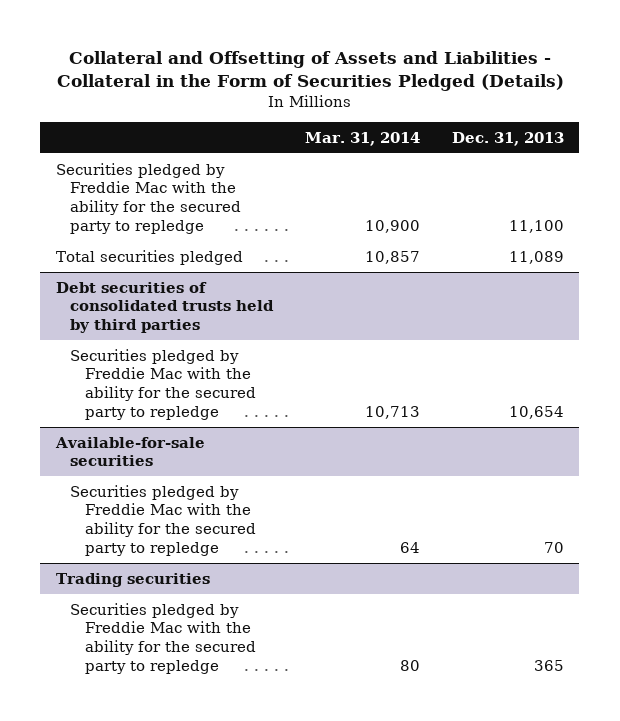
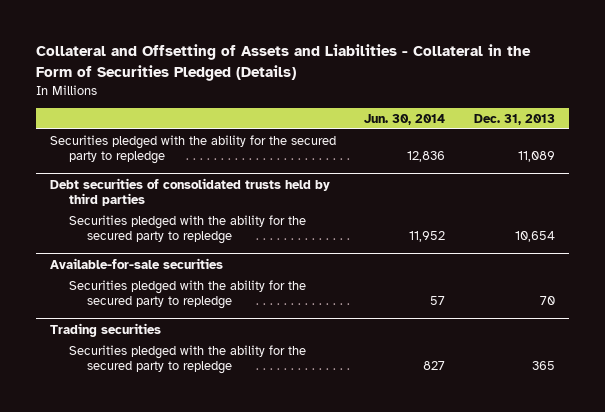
[304,131,420,146] Mar. 31, 2014 -> none
none -> [364,113,446,125] Jun. 30, 2014
[56,249,244,265] Total securities pledged -> none
[56,162,242,234] Securities pledged by Freddie Mac with the ability for the secured party to repledge -> [49,134,336,165] Securities pledged with the ability for the secured party to repledge
[508,219,564,233] 11,100 -> [517,151,555,163] 11,089
[70,348,256,420] Securities pledged by Freddie Mac with the ability for the secured party to repledge -> [68,214,306,245] Securities pledged with the ability for the secured party to repledge
[70,484,256,556] Securities pledged by Freddie Mac with the ability for the secured party to repledge -> [68,279,306,310] Securities pledged with the ability for the secured party to repledge
[70,602,256,674] Securities pledged by Freddie Mac with the ability for the secured party to repledge -> [68,344,306,375] Securities pledged with the ability for the secured party to repledge

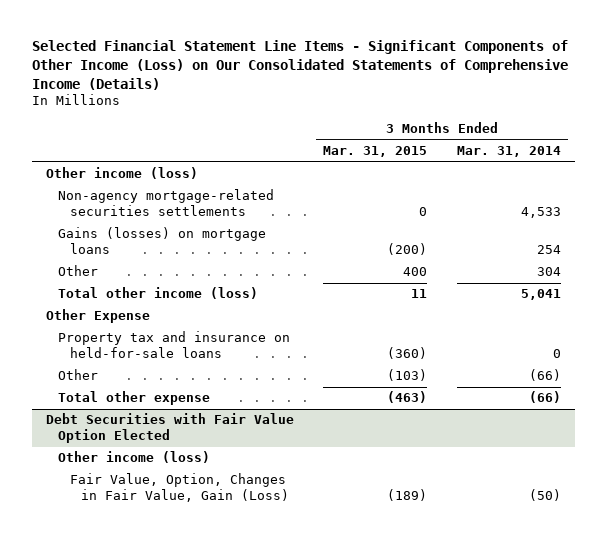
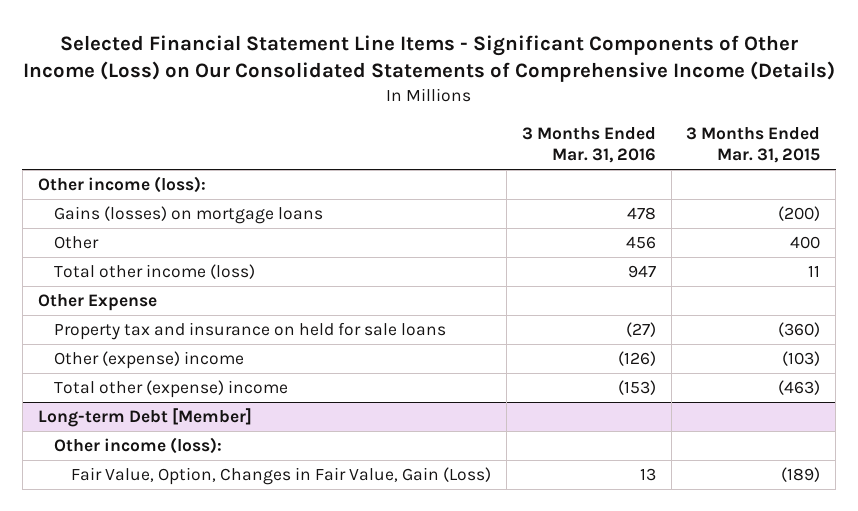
[456,146,561,158] Mar. 31, 2014 -> none
none -> [521,126,656,164] 3 Months Ended Mar. 31, 2016
[57,189,274,217] Non-agency mortgage-related securities settlements -> none
[46,167,199,180] Other income (loss) -> [37,175,206,193] Other income (loss):
[57,331,290,359] Property tax and insurance on held-for-sale loans -> [54,321,447,340] Property tax and insurance on held for sale loans
[57,369,98,381] Other -> [54,350,245,369] Other (expense) income
[57,391,210,406] Total other expense -> [54,379,289,398] Total other (expense) income
[46,413,295,444] Debt Securities with Fair Value Option Elected -> [37,407,252,427] Long-term Debt [Member]
[57,451,210,464] Other income (loss) -> [54,436,223,454] Other income (loss):

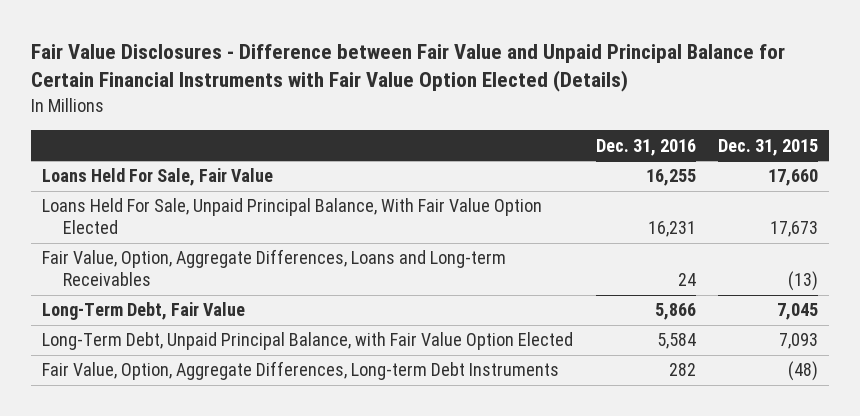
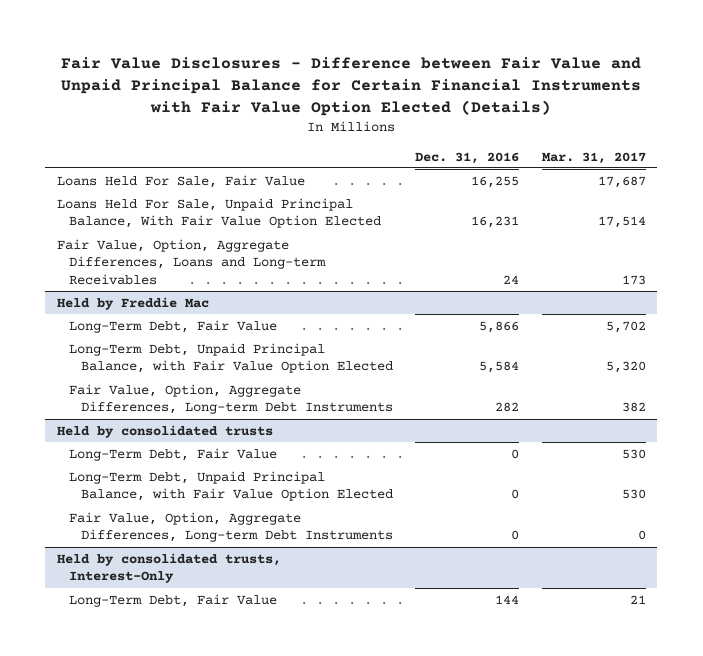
[718,138,819,156] Dec. 31, 2015 -> none
none -> [541,151,646,164] Mar. 31, 2017
none -> [56,296,209,310] Held by Freddie Mac
none -> [56,424,273,438] Held by consolidated trusts
none -> [68,447,277,461] Long-Term Debt, Fair Value
none -> [68,470,393,502] Long-Term Debt, Unpaid Principal Balance, with Fair Value Option Elected
none -> [68,511,393,543] Fair Value, Option, Aggregate Differences, Long-term Debt Instruments
none -> [56,552,281,584] Held by consolidated trusts, Interest-Only
none -> [68,593,277,607] Long-Term Debt, Fair Value

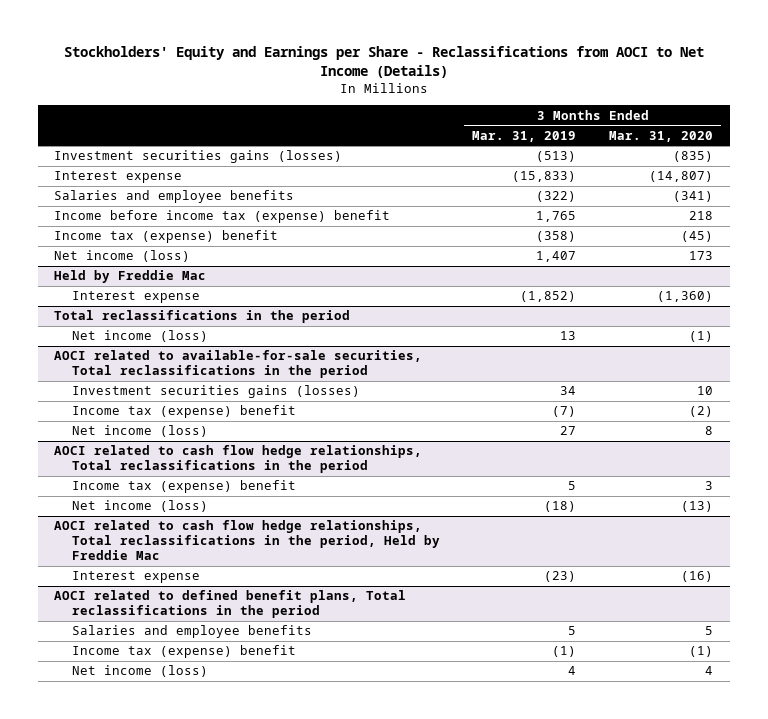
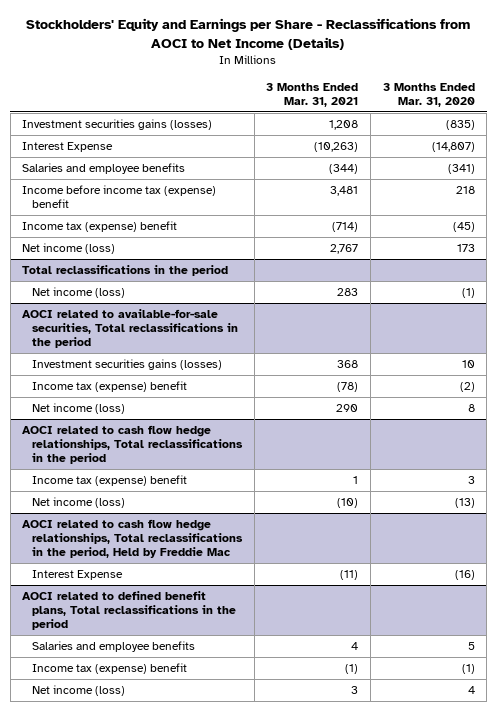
[472,130,577,142] Mar. 31, 2019 -> none
none -> [266,82,359,107] 3 Months Ended Mar. 31, 2021
[54,171,183,184] Interest expense -> [22,141,114,152] Interest Expense
[54,270,207,284] Held by Freddie Mac -> none
[71,291,200,304] Interest expense -> none
[71,571,200,584] Interest expense -> [32,569,124,580] Interest Expense

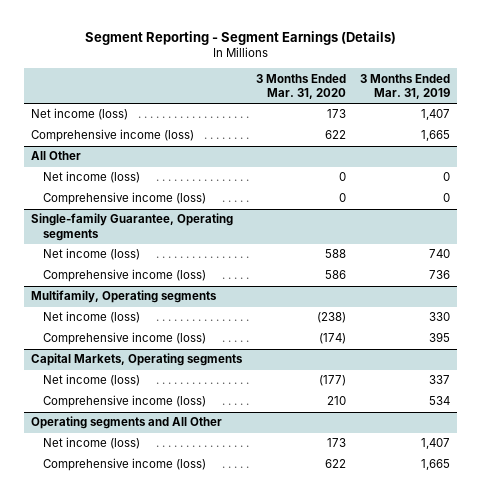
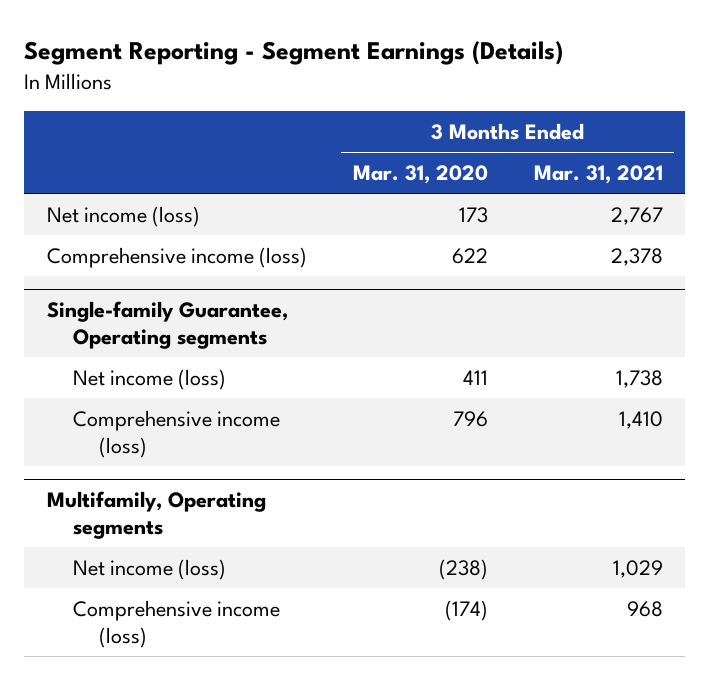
[360,73,451,100] 3 Months Ended Mar. 31, 2019 -> none
none -> [533,165,663,185] Mar. 31, 2021
[31,151,82,161] All Other -> none
[43,171,141,184] Net income (loss) -> none
[43,192,207,206] Comprehensive income (loss) -> none
[325,249,347,259] 588 -> [462,370,488,386] 411
[325,270,347,280] 586 -> [452,411,488,428] 796
[31,353,244,367] Capital Markets, Operating segments -> none
[43,374,141,387] Net income (loss) -> none
[43,395,207,409] Comprehensive income (loss) -> none
[31,416,223,430] Operating segments and All Other -> none
[43,437,141,450] Net income (loss) -> none
[43,458,207,472] Comprehensive income (loss) -> none

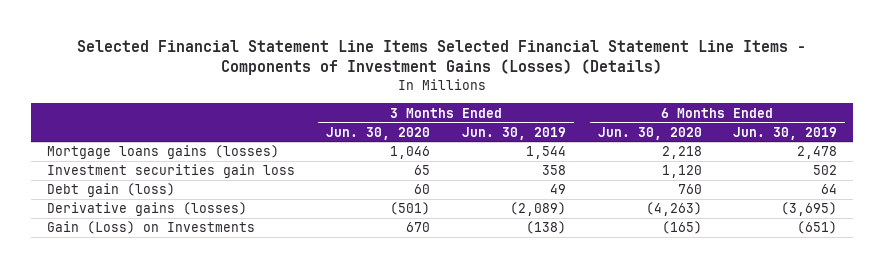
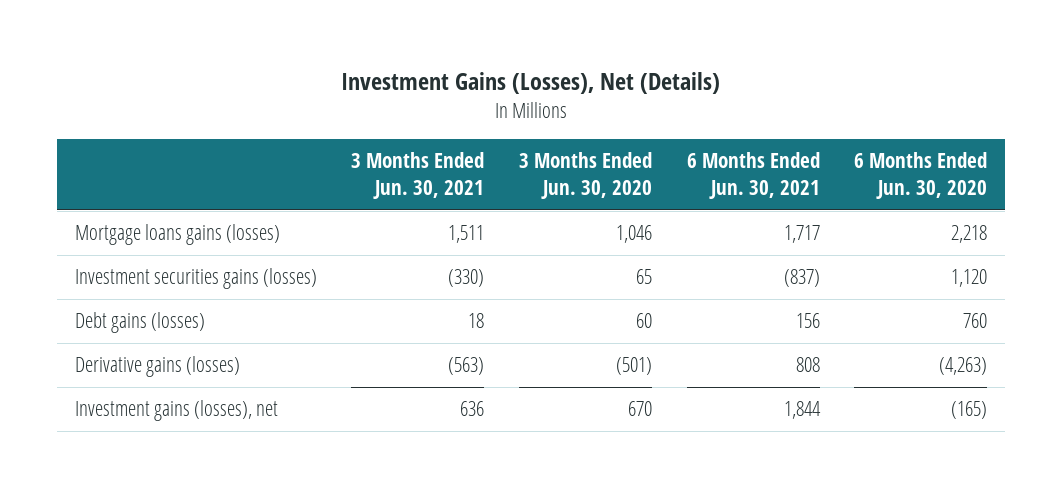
[76,39,806,76] Selected Financial Statement Line Items Selected Financial Statement Line Items - Components of Investment Gains (Losses) (Details) -> [340,71,720,94] Investment Gains (Losses), Net (Details)
[461,126,566,140] Jun. 30, 2019 -> none
[733,126,838,140] Jun. 30, 2019 -> none
none -> [351,152,485,200] 3 Months Ended Jun. 30, 2021
none -> [686,152,820,200] 6 Months Ended Jun. 30, 2021
[46,164,295,179] Investment securities gain loss -> [74,268,317,290] Investment securities gains (losses)
[46,183,175,198] Debt gain (loss) -> [74,312,205,334] Debt gains (losses)
[46,221,255,235] Gain (Loss) on Investments -> [74,400,278,422] Investment gains (losses), net

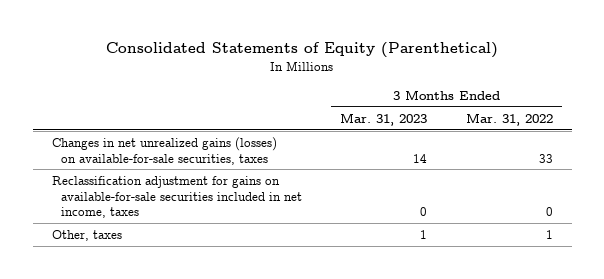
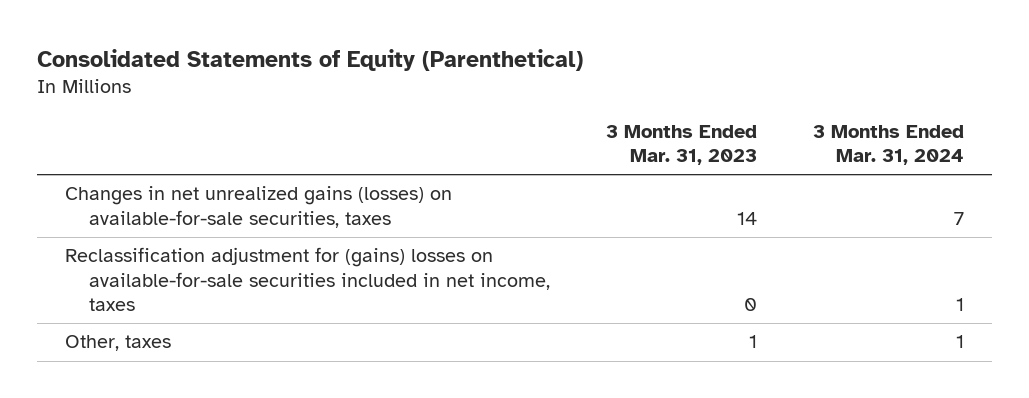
[465,112,553,126] Mar. 31, 2022 -> none
none -> [813,124,965,166] 3 Months Ended Mar. 31, 2024
[51,175,303,219] Reclassification adjustment for gains on available-for-sale securities included in net income, taxes -> [64,247,551,312] Reclassification adjustment for (gains) losses on available-for-sale securities included in net income, taxes

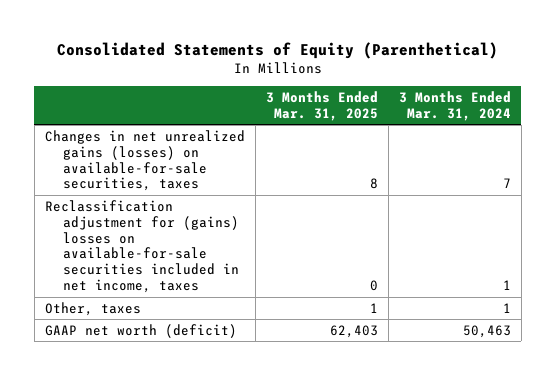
[606,124,758,166] 3 Months Ended Mar. 31, 2023 -> none
none -> [265,90,378,121] 3 Months Ended Mar. 31, 2025
none -> [44,323,237,338] GAAP net worth (deficit)

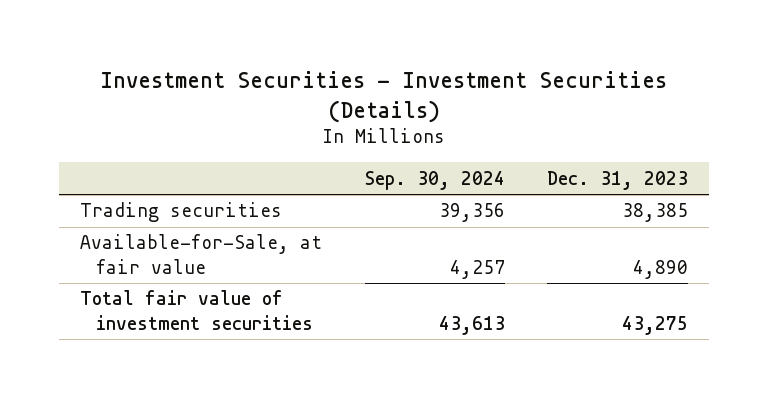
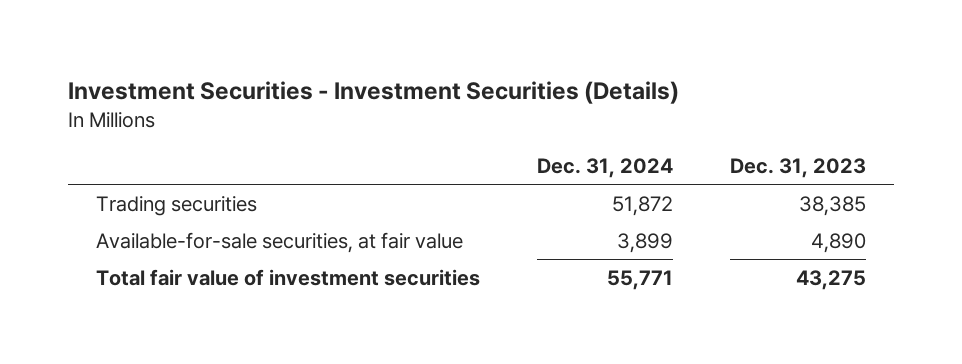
[364,170,505,190] Sep. 30, 2024 -> none
none -> [537,157,674,178] Dec. 31, 2024
[80,234,323,274] Available-for-Sale, at fair value -> [96,231,464,253] Available-for-sale securities, at fair value

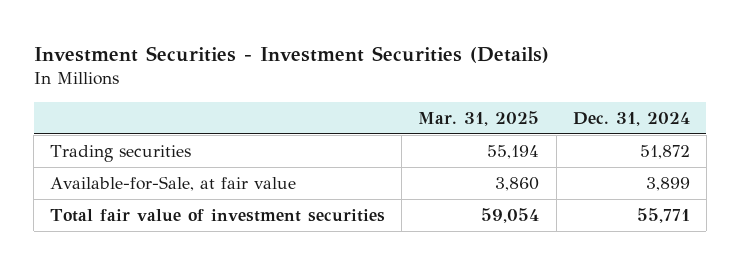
[729,157,866,178] Dec. 31, 2023 -> none
none -> [418,110,540,126] Mar. 31, 2025
[96,231,464,253] Available-for-sale securities, at fair value -> [50,176,297,192] Available-for-Sale, at fair value

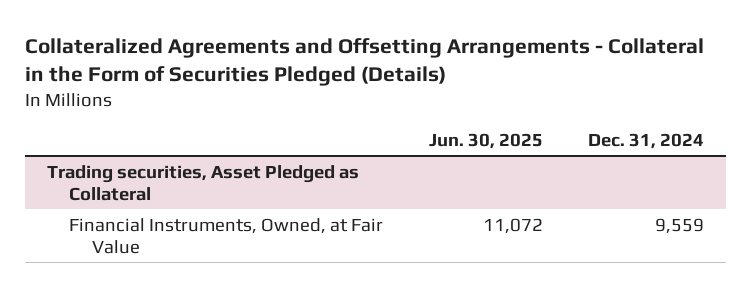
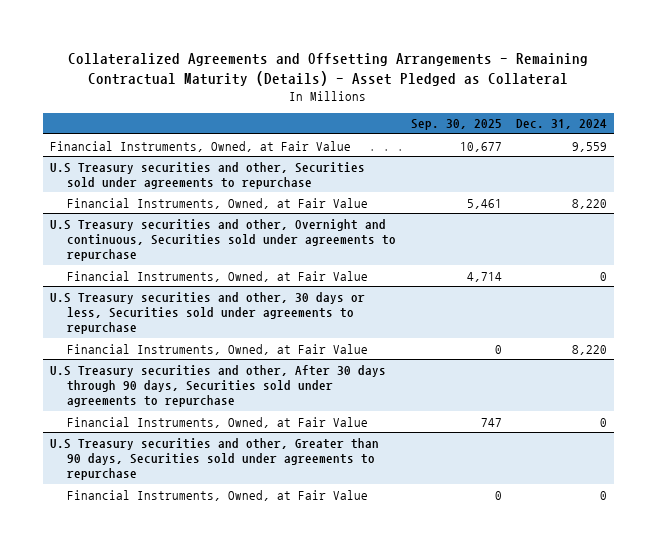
[24,37,704,87] Collateralized Agreements and Offsetting Arrangements - Collateral in the Form of Securities Pledged (Details) -> [68,52,589,86] Collateralized Agreements and Offsetting Arrangements - Remaining Contractual Maturity (Details) - Asset Pledged as Collateral
[428,132,543,149] Jun. 30, 2025 -> none
none -> [410,119,502,131] Sep. 30, 2025
[47,164,360,201] Trading securities, Asset Pledged as Collateral -> none
none -> [49,161,365,189] U.S Treasury securities and other, Securities sold under agreements to repurchase
none -> [67,197,369,209] Financial Instruments, Owned, at Fair Value
none -> [49,218,397,262] U.S Treasury securities and other, Overnight and continuous, Securities sold under agreements to repurchase
none -> [67,270,369,282] Financial Instruments, Owned, at Fair Value
none -> [49,291,365,335] U.S Treasury securities and other, 30 days or less, Securities sold under agreements to repurchase
none -> [67,343,369,355] Financial Instruments, Owned, at Fair Value
none -> [49,364,386,408] U.S Treasury securities and other, After 30 days through 90 days, Securities sold under agreements to repurchase
none -> [67,416,369,428] Financial Instruments, Owned, at Fair Value
none -> [49,437,379,481] U.S Treasury securities and other, Greater than 90 days, Securities sold under agreements to repurchase
none -> [67,489,369,501] Financial Instruments, Owned, at Fair Value

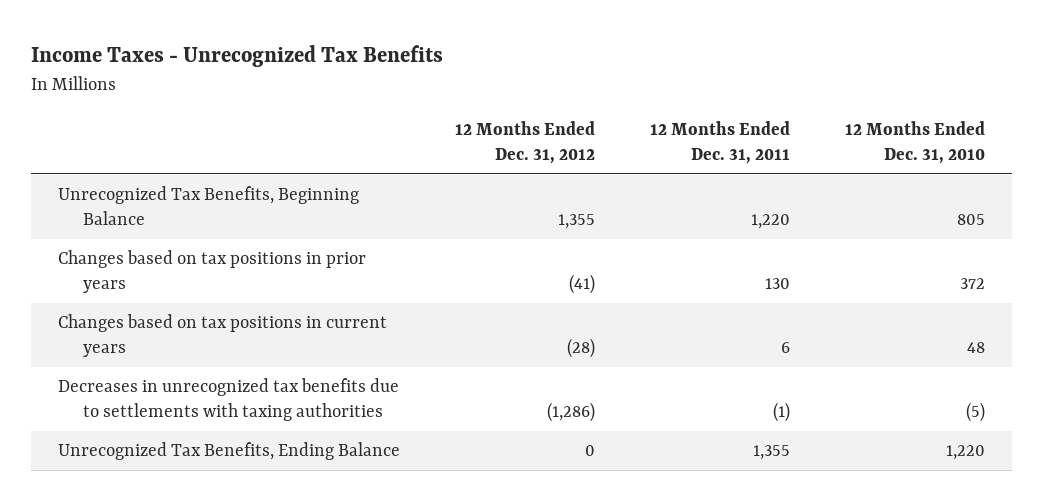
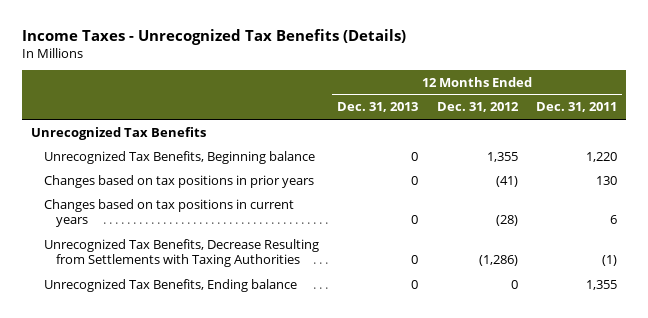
[30,45,443,68] Income Taxes - Unrecognized Tax Benefits -> [21,29,406,46] Income Taxes - Unrecognized Tax Benefits (Details)
[844,121,985,164] 12 Months Ended Dec. 31, 2010 -> none
none -> [337,102,419,113] Dec. 31, 2013
none -> [30,126,206,140] Unrecognized Tax Benefits
[58,186,360,225] Unrecognized Tax Benefits, Beginning Balance -> [43,150,315,164] Unrecognized Tax Benefits, Beginning balance
[58,378,400,421] Decreases in unrecognized tax benefits due to settlements with taxing authorities -> [43,238,319,267] Unrecognized Tax Benefits, Decrease Resulting from Settlements with Taxing Authorities
[58,442,401,461] Unrecognized Tax Benefits, Ending Balance -> [43,278,297,292] Unrecognized Tax Benefits, Ending balance

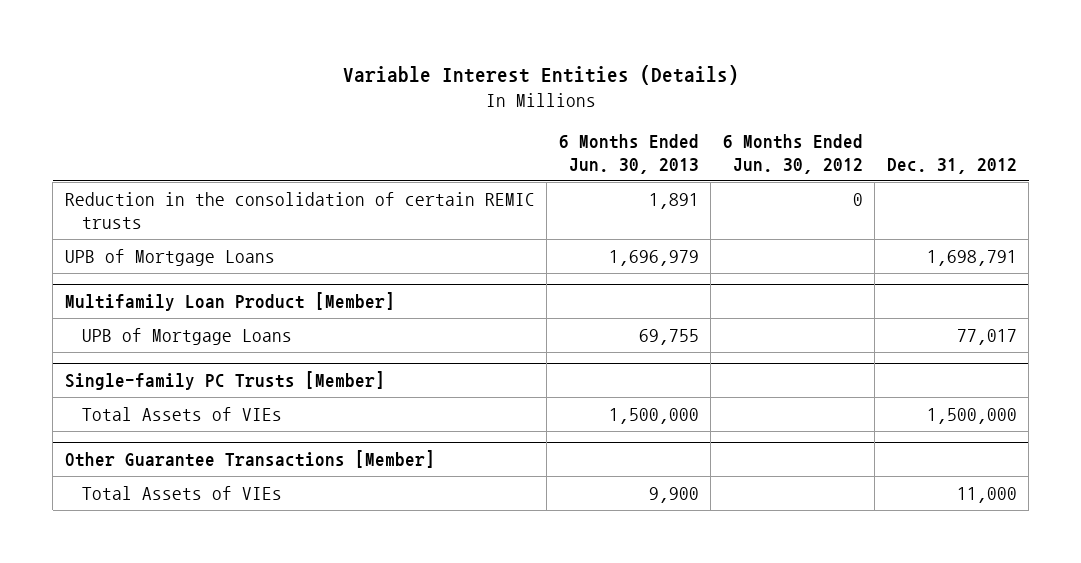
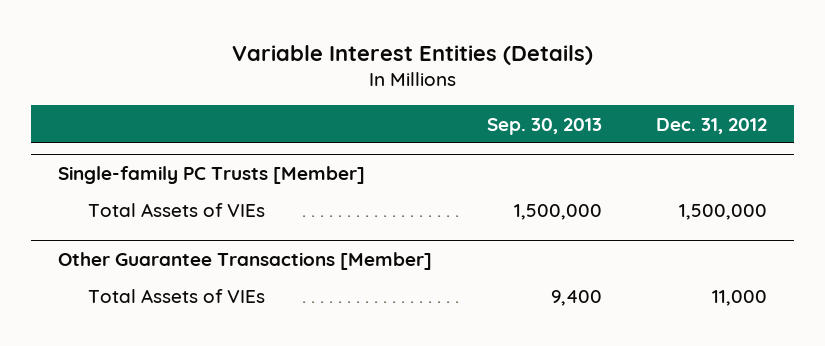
[558,133,699,174] 6 Months Ended Jun. 30, 2013 -> none
[722,133,863,174] 6 Months Ended Jun. 30, 2012 -> none
none -> [486,117,602,135] Sep. 30, 2013
[64,191,535,229] Reduction in the consolidation of certain REMIC trusts -> none
[64,248,275,266] UPB of Mortgage Loans -> none
[64,292,395,312] Multifamily Loan Product [Member] -> none
[81,327,292,345] UPB of Mortgage Loans -> none

